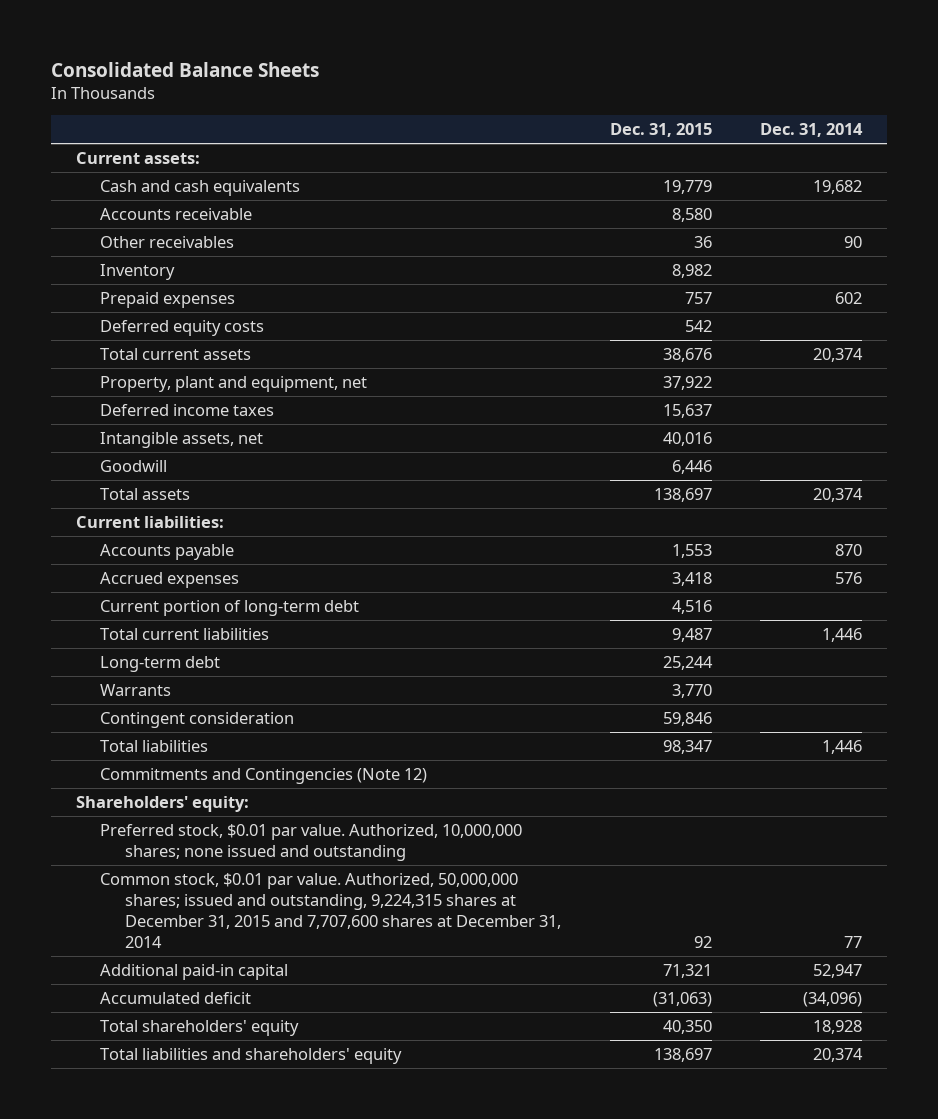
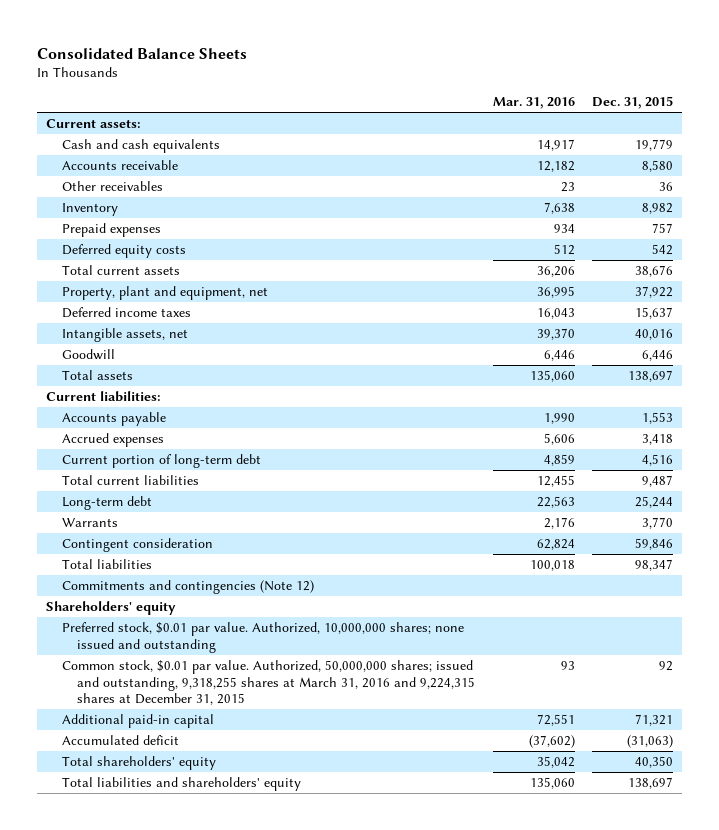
[760,123,864,138] Dec. 31, 2014 -> none
none -> [492,97,575,110] Mar. 31, 2016
[100,767,428,784] Commitments and Contingencies (Note 12) -> [61,580,314,595] Commitments and contingencies (Note 12)
[75,795,249,812] Shareholders' equity: -> [46,601,177,616] Shareholders' equity
[100,872,561,949] Common stock, $0.01 par value. Authorized, 50,000,000 shares; issued and outstanding, 9,224,315 shares at December 31, 2015 and 7,707,600 shares at December 31, 2014 -> [61,660,475,705] Common stock, $0.01 par value. Authorized, 50,000,000 shares; issued and outstanding, 9,318,255 shares at March 31, 2016 and 9,224,315 shares at December 31, 2015

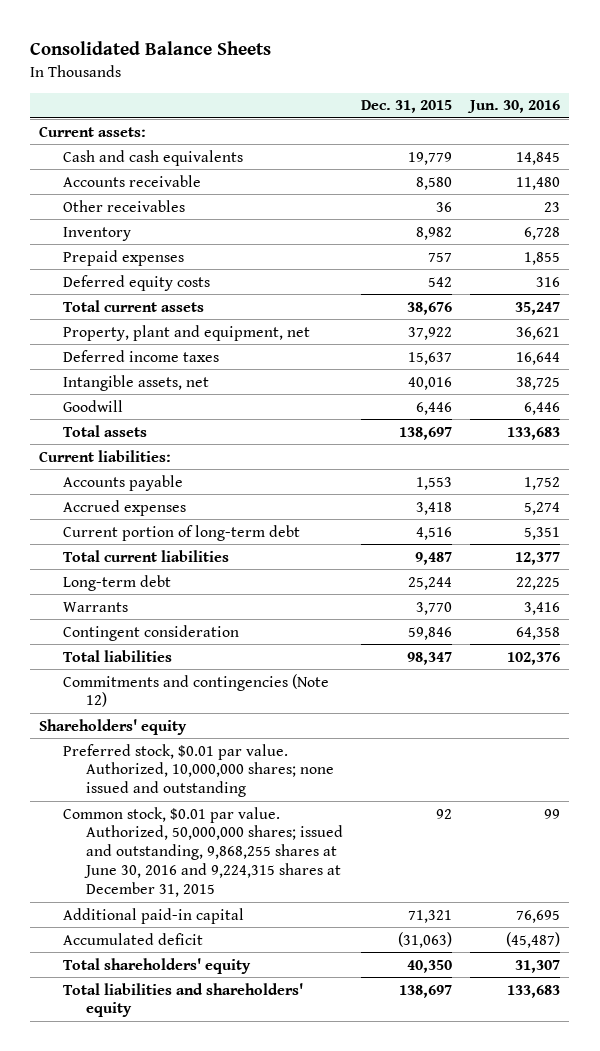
[492,97,575,110] Mar. 31, 2016 -> none
none -> [467,100,561,114] Jun. 30, 2016
[61,660,475,705] Common stock, $0.01 par value. Authorized, 50,000,000 shares; issued and outstanding, 9,318,255 shares at March 31, 2016 and 9,224,315 shares at December 31, 2015 -> [62,806,344,898] Common stock, $0.01 par value. Authorized, 50,000,000 shares; issued and outstanding, 9,868,255 shares at June 30, 2016 and 9,224,315 shares at December 31, 2015

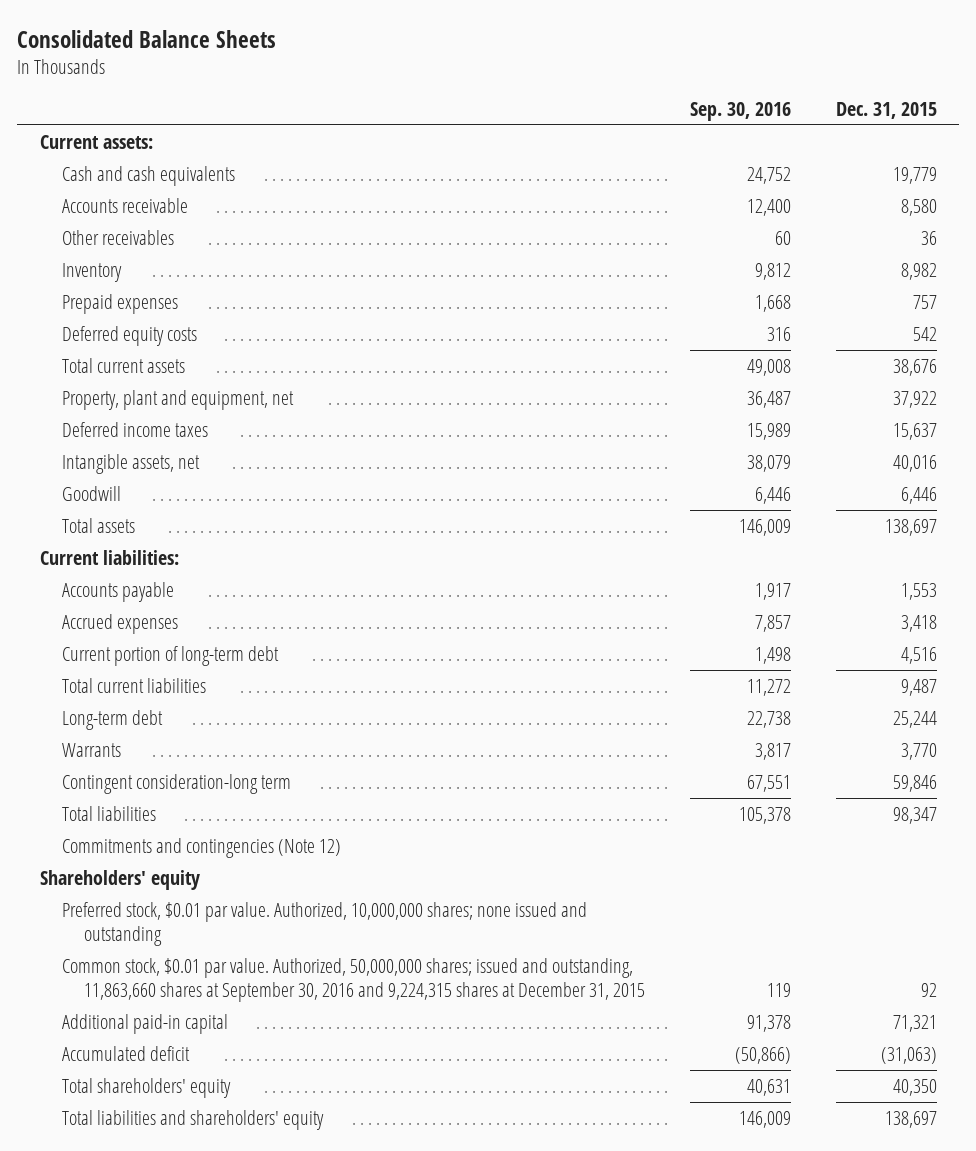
[467,100,561,114] Jun. 30, 2016 -> none
none -> [689,102,791,122] Sep. 30, 2016
[62,624,239,641] Contingent consideration -> [61,773,291,794] Contingent consideration-long term
[62,806,344,898] Common stock, $0.01 par value. Authorized, 50,000,000 shares; issued and outstanding, 9,868,255 shares at June 30, 2016 and 9,224,315 shares at December 31, 2015 -> [61,957,646,1002] Common stock, $0.01 par value. Authorized, 50,000,000 shares; issued and outstanding, 11,863,660 shares at September 30, 2016 and 9,224,315 shares at December 31, 2015

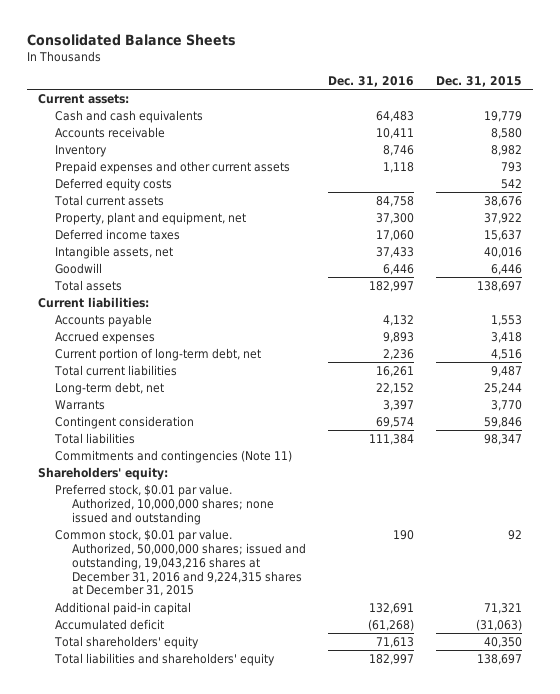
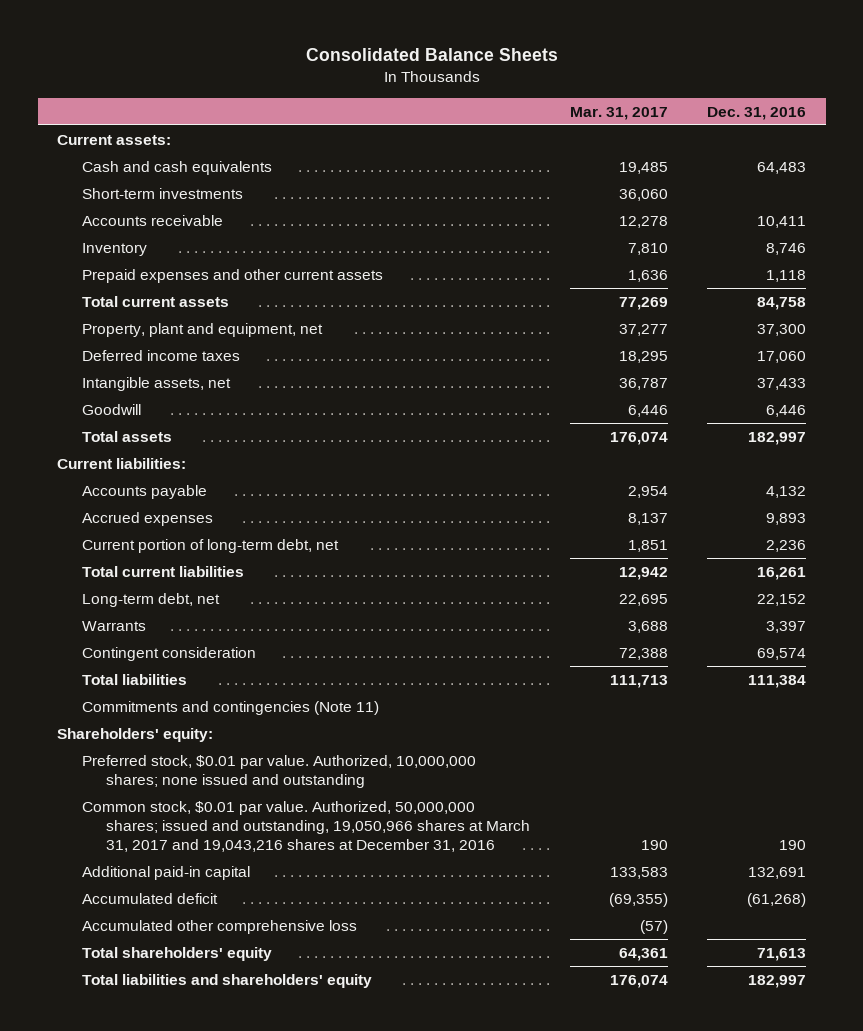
[435,76,522,88] Dec. 31, 2015 -> none
none -> [569,106,668,120] Mar. 31, 2017
none -> [81,187,243,199] Short-term investments
[54,177,172,191] Deferred equity costs -> none
[54,528,306,597] Common stock, $0.01 par value. Authorized, 50,000,000 shares; issued and outstanding, 19,043,216 shares at December 31, 2016 and 9,224,315 shares at December 31, 2015 -> [81,800,530,853] Common stock, $0.01 par value. Authorized, 50,000,000 shares; issued and outstanding, 19,050,966 shares at March 31, 2017 and 19,043,216 shares at December 31, 2016
none -> [81,919,357,934] Accumulated other comprehensive loss

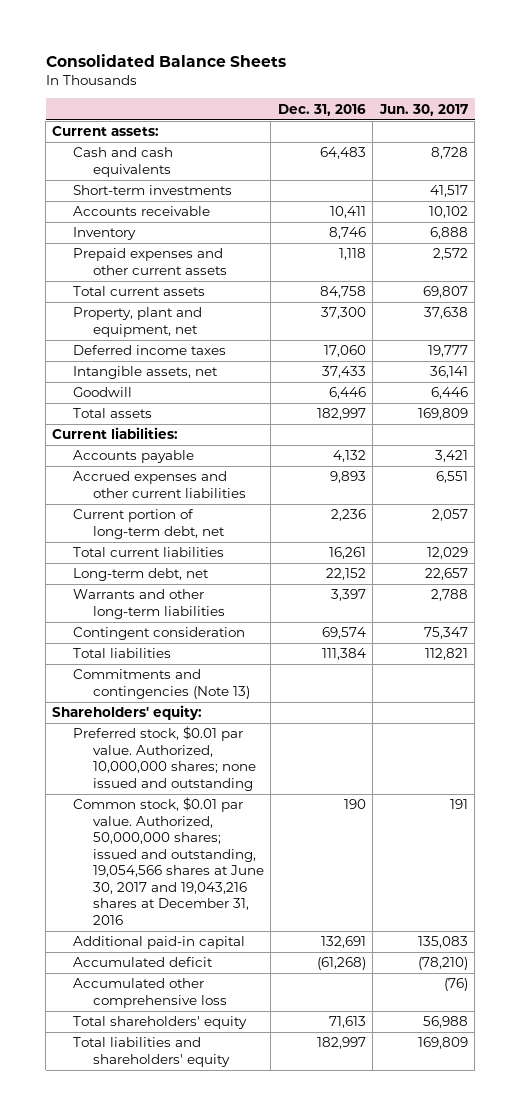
[569,106,668,120] Mar. 31, 2017 -> none
none -> [378,103,468,116] Jun. 30, 2017
[81,511,213,526] Accrued expenses -> [72,471,247,498] Accrued expenses and other current liabilities
[81,620,146,631] Warrants -> [72,589,226,619] Warrants and other long-term liabilities
[81,700,379,715] Commitments and contingencies (Note 11) -> [72,669,251,699] Commitments and contingencies (Note 13)
[81,800,530,853] Common stock, $0.01 par value. Authorized, 50,000,000 shares; issued and outstanding, 19,050,966 shares at March 31, 2017 and 19,043,216 shares at December 31, 2016 -> [72,797,265,925] Common stock, $0.01 par value. Authorized, 50,000,000 shares; issued and outstanding, 19,054,566 shares at June 30, 2017 and 19,043,216 shares at December 31, 2016

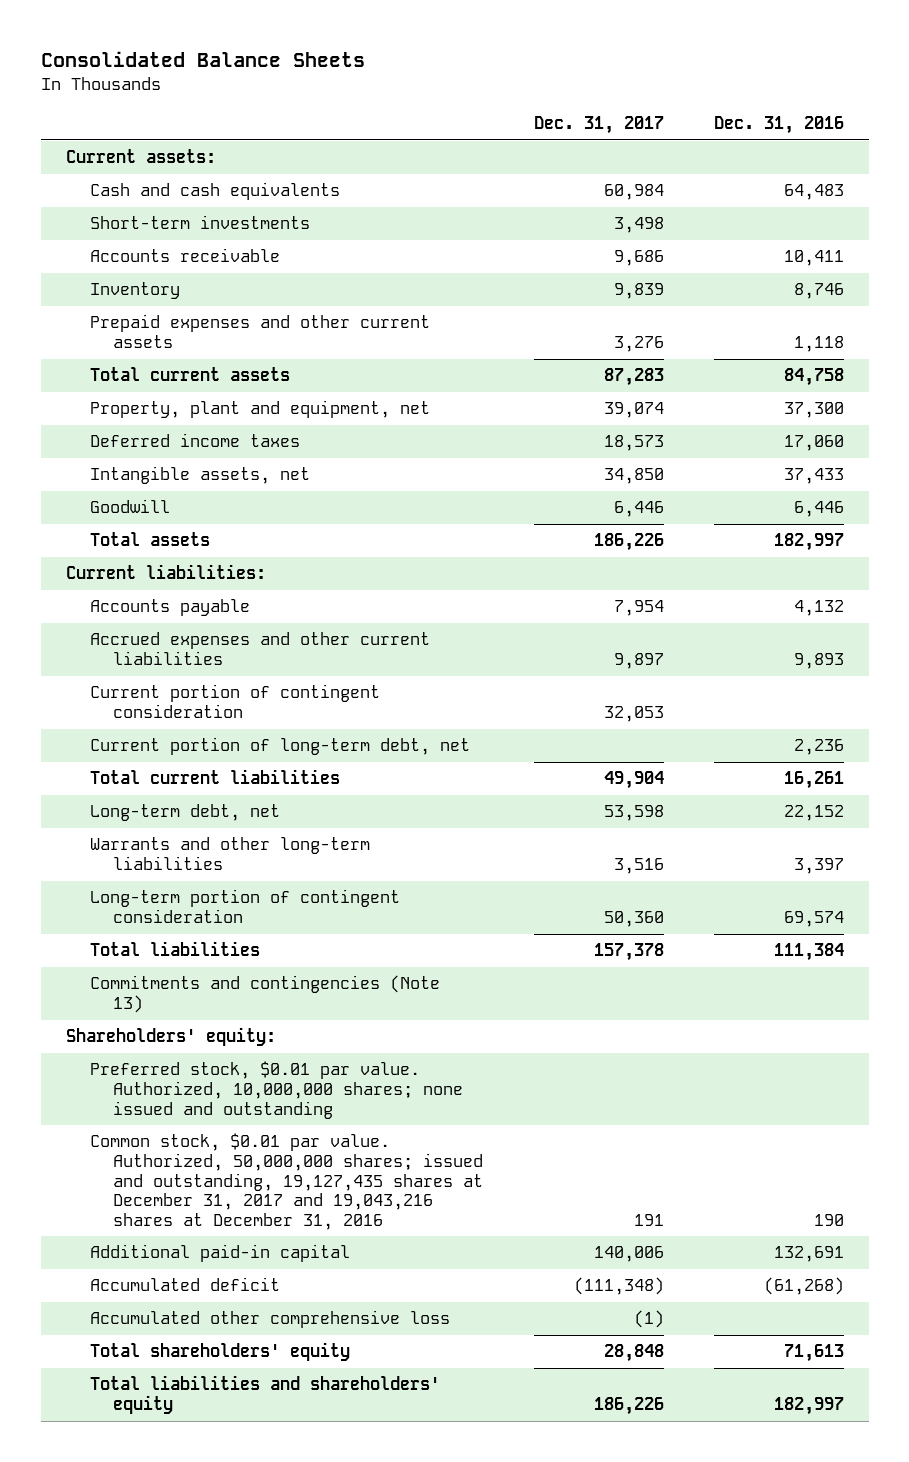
[378,103,468,116] Jun. 30, 2017 -> none
none -> [533,116,664,135] Dec. 31, 2017
none -> [89,684,380,718] Current portion of contingent consideration
[72,627,245,641] Contingent consideration -> [89,889,400,923] Long-term portion of contingent consideration
[72,797,265,925] Common stock, $0.01 par value. Authorized, 50,000,000 shares; issued and outstanding, 19,054,566 shares at June 30, 2017 and 19,043,216 shares at December 31, 2016 -> [89,1133,484,1230] Common stock, $0.01 par value. Authorized, 50,000,000 shares; issued and outstanding, 19,127,435 shares at December 31, 2017 and 19,043,216 shares at December 31, 2016

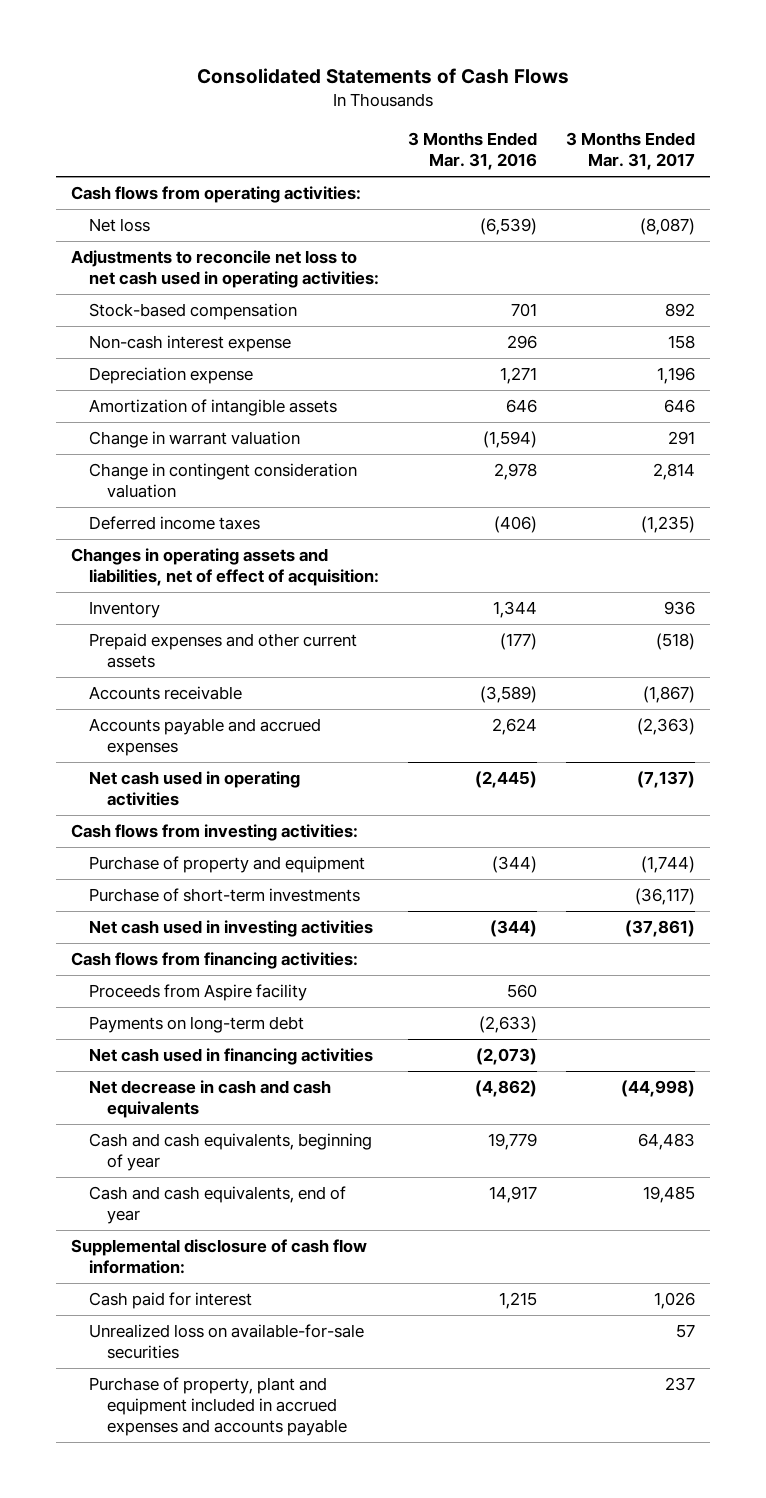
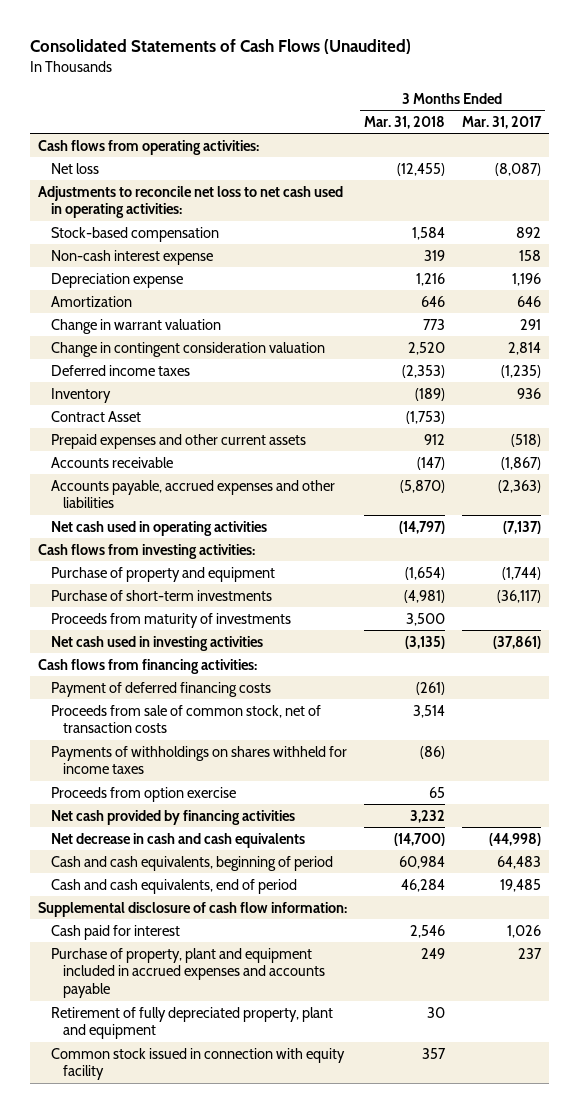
[197,67,570,84] Consolidated Statements of Cash Flows -> [29,39,411,55] Consolidated Statements of Cash Flows (Unaudited)
[408,132,538,171] 3 Months Ended Mar. 31, 2016 -> none
none -> [363,115,445,129] Mar. 31, 2018
[88,399,337,417] Amortization of intangible assets -> [50,295,132,307] Amortization
[70,548,379,587] Changes in operating assets and liabilities, net of effect of acquisition: -> none
none -> [50,410,141,422] Contract Asset
[88,718,321,757] Accounts payable and accrued expenses -> [50,479,335,509] Accounts payable, accrued expenses and other liabilities
none -> [50,612,291,628] Proceeds from maturity of investments
[88,984,307,1002] Proceeds from Aspire facility -> none
[88,1016,304,1034] Payments on long-term debt -> none
none -> [50,681,271,697] Payment of deferred financing costs
none -> [50,704,321,734] Proceeds from sale of common stock, net of transaction costs
none -> [50,745,347,775] Payments of withholdings on shares withheld for income taxes
none -> [50,786,236,802] Proceeds from option exercise
[88,1048,373,1066] Net cash used in financing activities -> [50,809,295,825] Net cash provided by financing activities
[88,1133,372,1172] Cash and cash equivalents, beginning of year -> [50,855,333,871] Cash and cash equivalents, beginning of period
[88,1186,346,1225] Cash and cash equivalents, end of year -> [50,878,297,894] Cash and cash equivalents, end of period
[88,1324,364,1360] Unrealized loss on available-for-sale securities -> none
none -> [50,1006,333,1040] Retirement of fully depreciated property, plant and equipment
none -> [50,1047,345,1081] Common stock issued in connection with equity facility

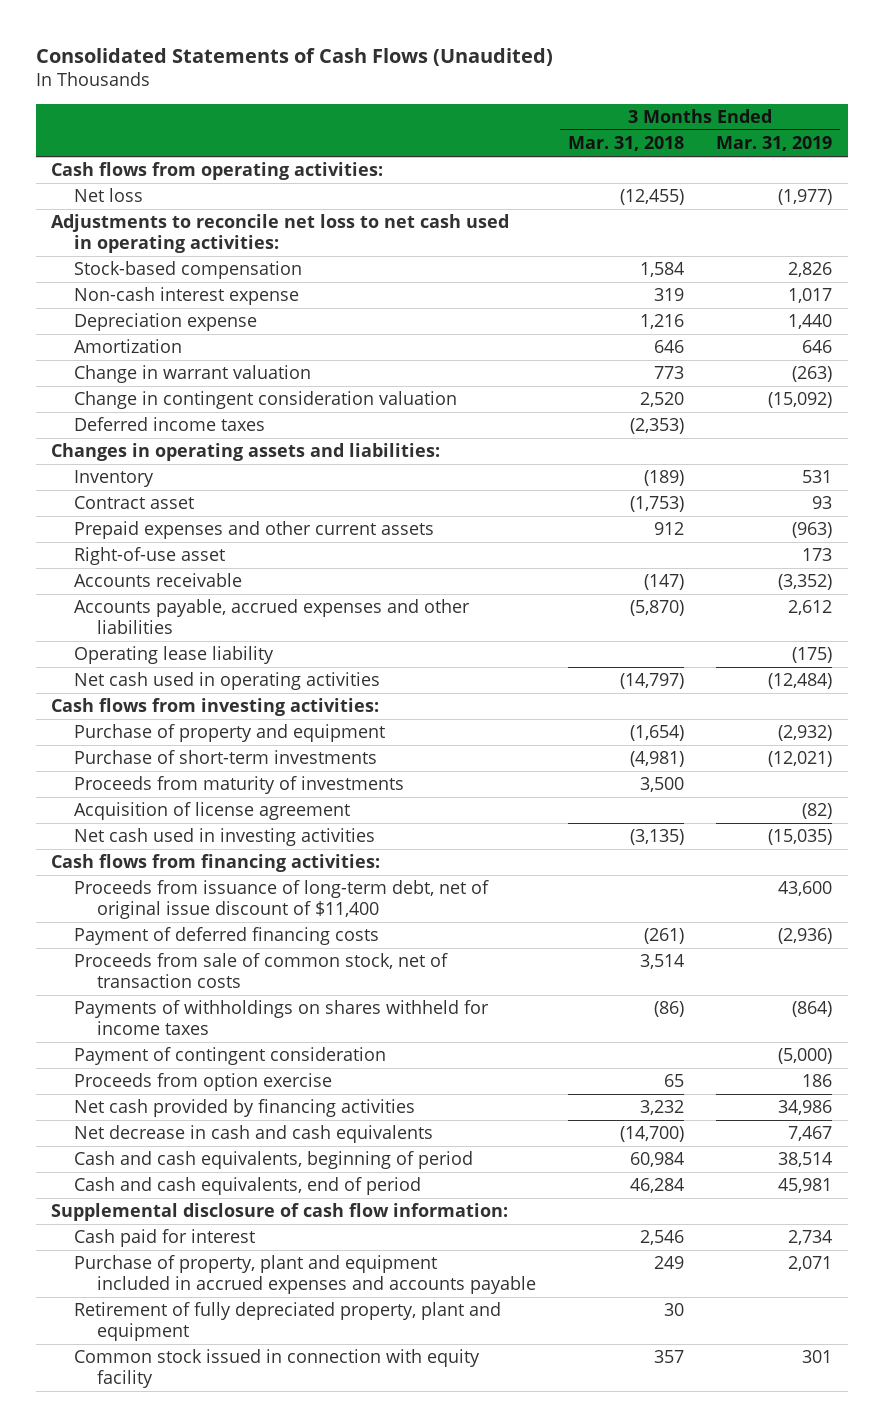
[461,115,542,129] Mar. 31, 2017 -> none
none -> [715,136,832,152] Mar. 31, 2019
none -> [51,443,441,462] Changes in operating assets and liabilities:
[50,410,141,422] Contract Asset -> [74,496,195,510] Contract asset
none -> [74,547,226,566] Right-of-use asset
none -> [74,646,275,665] Operating lease liability
none -> [74,802,351,821] Acquisition of license agreement
none -> [74,880,490,920] Proceeds from issuance of long-term debt, net of original issue discount of $11,400
none -> [74,1047,387,1066] Payment of contingent consideration

